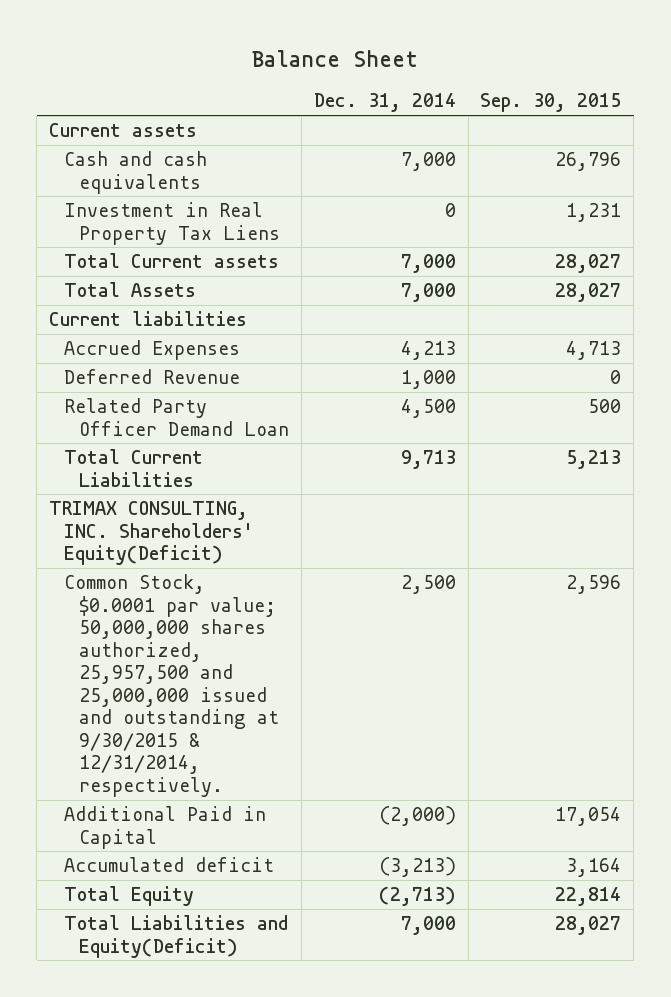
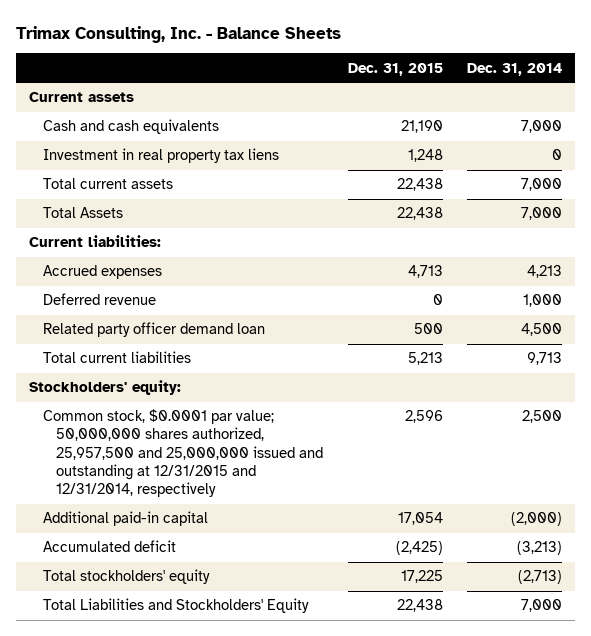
[252,49,419,67] Balance Sheet -> [16,25,342,43] Trimax Consulting, Inc. - Balance Sheets
[480,93,622,113] Sep. 30, 2015 -> none
none -> [347,62,443,76] Dec. 31, 2015
[64,202,281,245] Investment in Real Property Tax Liens -> [42,148,279,164] Investment in real property tax liens
[64,253,280,269] Total Current assets -> [42,178,173,190] Total current assets
[49,311,248,327] Current liabilities -> [28,235,161,248] Current liabilities:
[64,340,241,361] Accrued Expenses -> [42,265,162,280] Accrued expenses
[64,369,241,385] Deferred Revenue -> [42,293,156,306] Deferred revenue
[64,398,290,436] Related Party Officer Demand Loan -> [42,322,265,338] Related party officer demand loan
[64,449,204,487] Total Current Liabilities -> [42,351,191,364] Total current liabilities
[49,501,254,566] TRIMAX CONSULTING, INC. Shareholders' Equity(Deficit) -> [28,380,181,396] Stockholders' equity:
[64,574,280,797] Common Stock, $0.0001 par value; 50,000,000 shares authorized, 25,957,500 and 25,000,000 issued and outstanding at 9/30/2015 & 12/31/2014, respectively. -> [42,409,324,498] Common stock, $0.0001 par value; 50,000,000 shares authorized, 25,957,500 and 25,000,000 issued and outstanding at 12/31/2015 and 12/31/2014, respectively
[64,806,267,849] Additional Paid in Capital -> [42,511,208,527] Additional paid-in capital
[64,886,195,907] Total Equity -> [42,569,210,585] Total stockholders' equity
[64,915,289,958] Total Liabilities and Equity(Deficit) -> [42,598,309,614] Total Liabilities and Stockholders' Equity

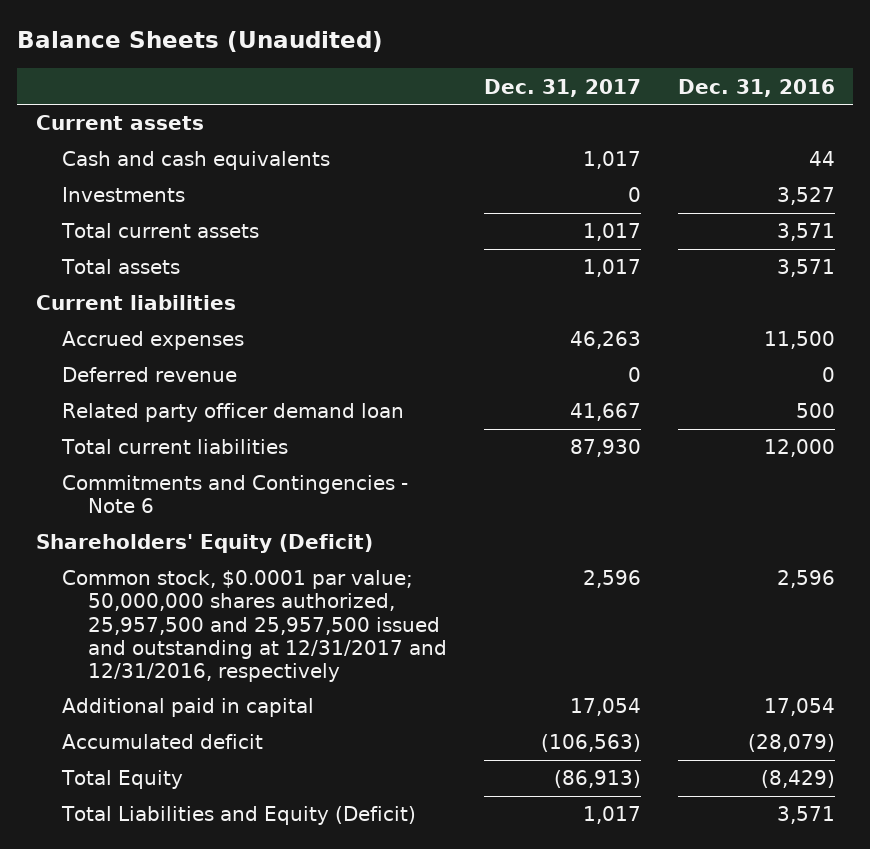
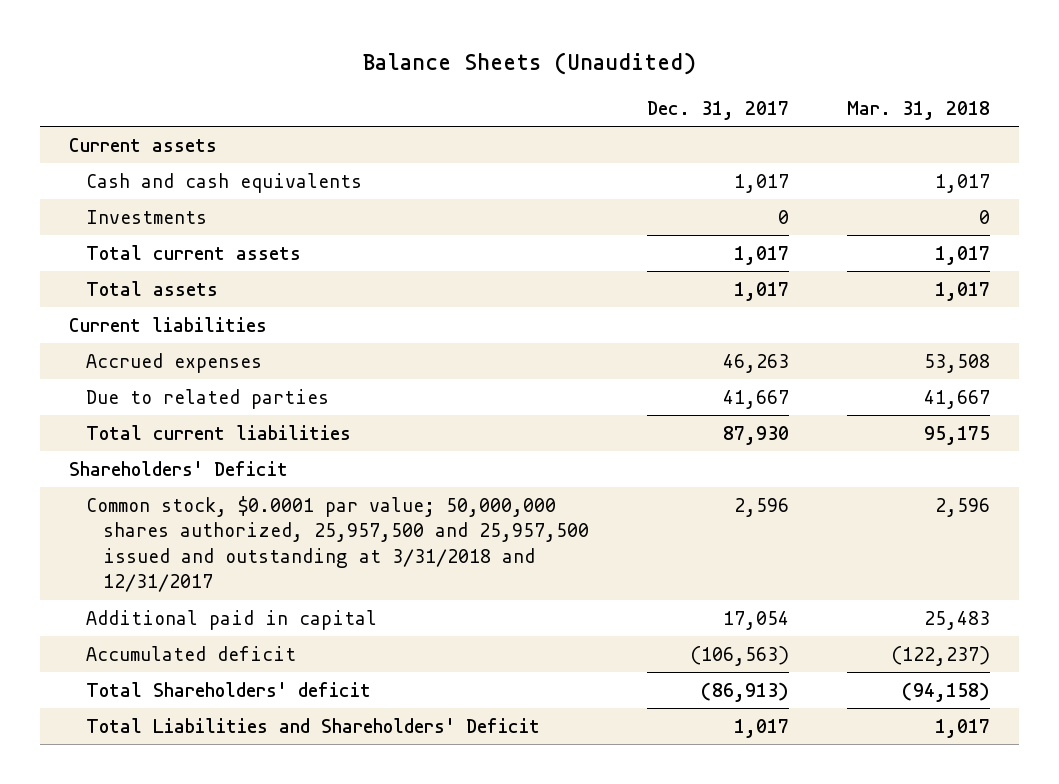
[677,78,835,97] Dec. 31, 2016 -> none
none -> [847,100,991,120] Mar. 31, 2018
[61,367,237,383] Deferred revenue -> none
[61,403,404,423] Related party officer demand loan -> [85,388,329,409] Due to related parties
[61,475,408,514] Commitments and Contingencies - Note 6 -> none
[35,534,373,554] Shareholders' Equity (Deficit) -> [68,460,288,476] Shareholders' Deficit
[61,570,447,682] Common stock, $0.0001 par value; 50,000,000 shares authorized, 25,957,500 and 25,957,500 issued and outstanding at 12/31/2017 and 12/31/2016, respectively -> [85,495,589,593] Common stock, $0.0001 par value; 50,000,000 shares authorized, 25,957,500 and 25,957,500 issued and outstanding at 3/31/2018 and 12/31/2017
[60,770,183,790] Total Equity -> [85,681,371,697] Total Shareholders' deficit
[60,806,416,826] Total Liabilities and Equity (Deficit) -> [85,717,540,733] Total Liabilities and Shareholders' Deficit

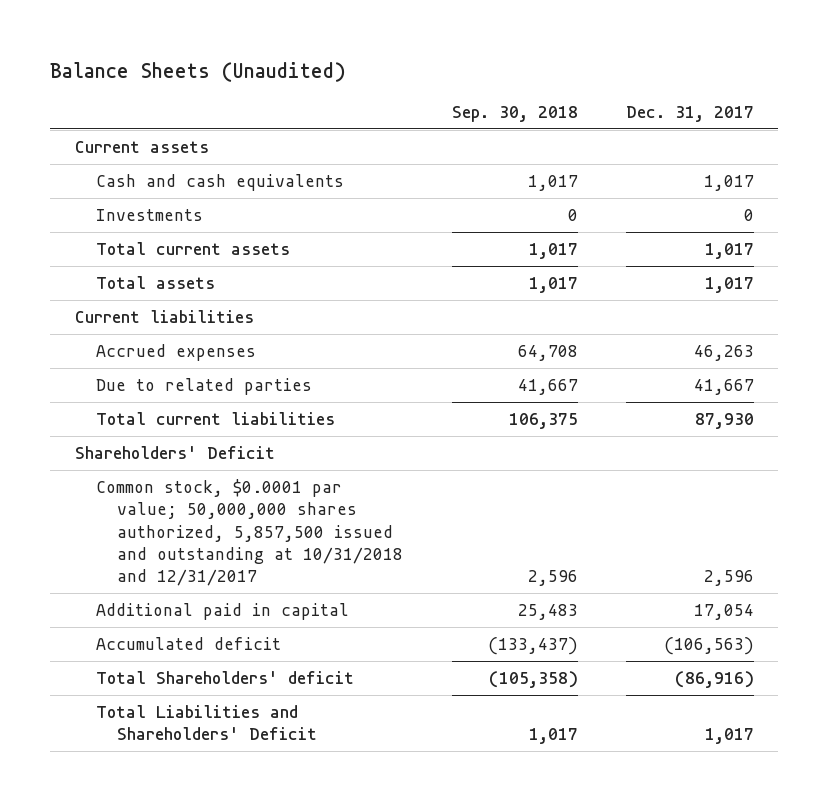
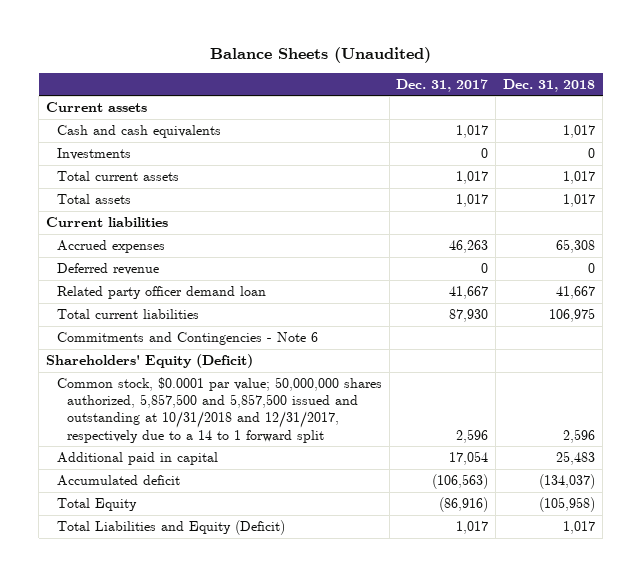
[451,106,578,123] Sep. 30, 2018 -> none
none -> [503,78,596,92] Dec. 31, 2018
none -> [56,262,159,275] Deferred revenue
[95,377,312,395] Due to related parties -> [56,285,266,299] Related party officer demand loan
none -> [56,331,318,345] Commitments and Contingencies - Note 6
[74,445,275,459] Shareholders' Deficit -> [46,353,254,368] Shareholders' Equity (Deficit)
[95,478,403,587] Common stock, $0.0001 par value; 50,000,000 shares authorized, 5,857,500 issued and outstanding at 10/31/2018 and 12/31/2017 -> [56,376,382,443] Common stock, $0.0001 par value; 50,000,000 shares authorized, 5,857,500 and 5,857,500 issued and outstanding at 10/31/2018 and 12/31/2017, respectively due to a 14 to 1 forward split
[95,670,354,684] Total Shareholders' deficit -> [56,497,137,511] Total Equity
[95,704,317,741] Total Liabilities and Shareholders' Deficit -> [56,519,285,535] Total Liabilities and Equity (Deficit)

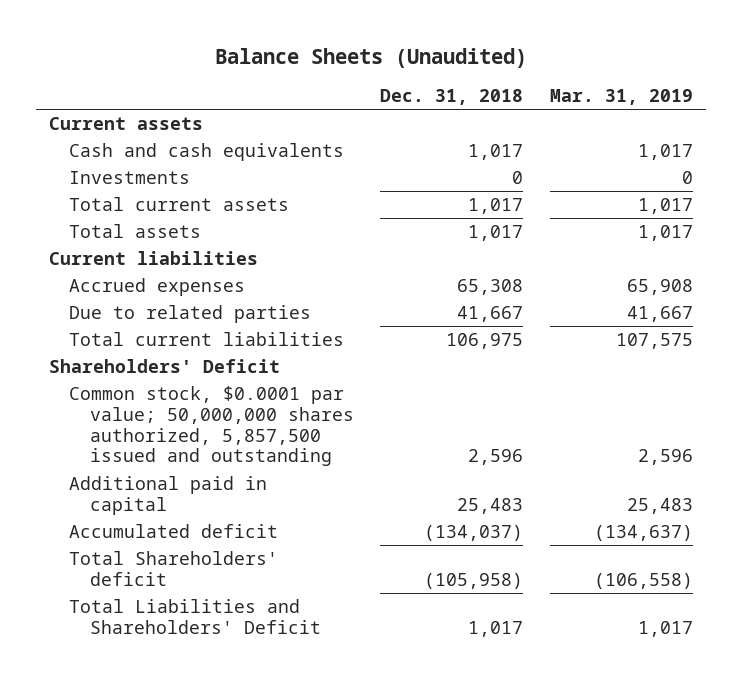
[396,78,489,92] Dec. 31, 2017 -> none
none -> [549,88,693,105] Mar. 31, 2019
[56,262,159,275] Deferred revenue -> none
[56,285,266,299] Related party officer demand loan -> [69,305,312,324] Due to related parties
[56,331,318,345] Commitments and Contingencies - Note 6 -> none
[46,353,254,368] Shareholders' Equity (Deficit) -> [49,359,281,374] Shareholders' Deficit
[56,376,382,443] Common stock, $0.0001 par value; 50,000,000 shares authorized, 5,857,500 and 5,857,500 issued and outstanding at 10/31/2018 and 12/31/2017, respectively due to a 14 to 1 forward split -> [69,386,354,467] Common stock, $0.0001 par value; 50,000,000 shares authorized, 5,857,500 issued and outstanding
[56,497,137,511] Total Equity -> [69,551,279,586] Total Shareholders' deficit
[56,519,285,535] Total Liabilities and Equity (Deficit) -> [69,599,321,634] Total Liabilities and Shareholders' Deficit

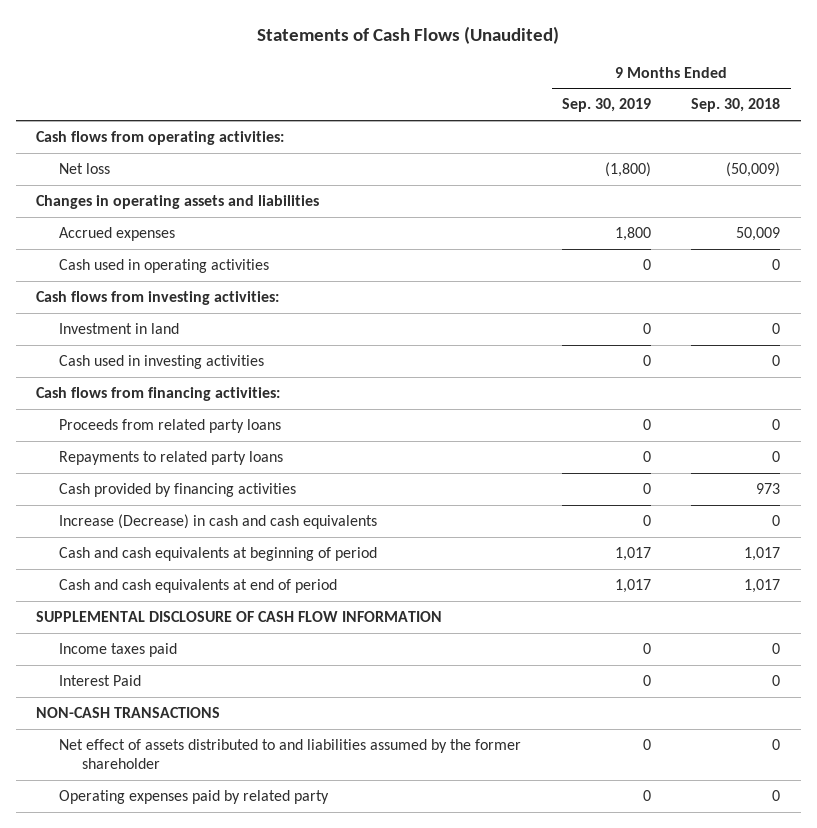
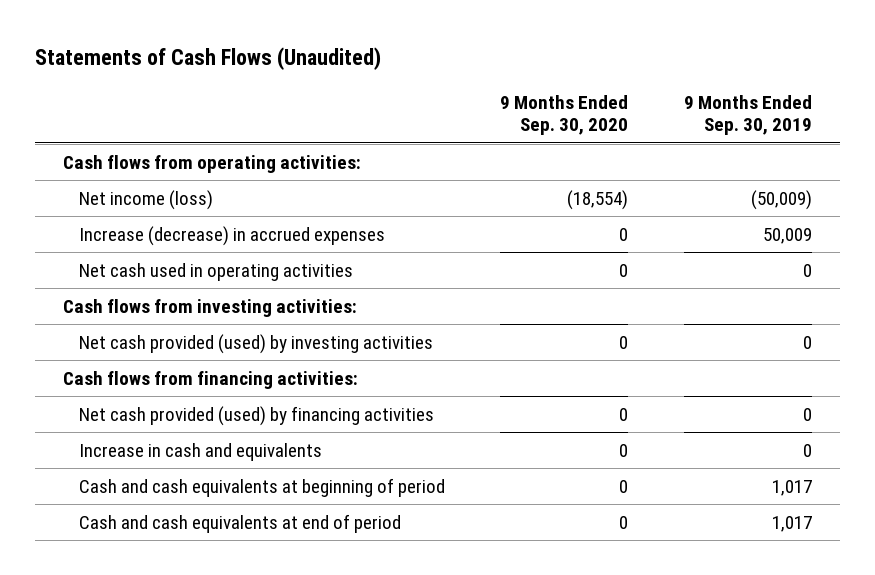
[691,98,781,113] Sep. 30, 2018 -> none
none -> [500,95,629,136] 9 Months Ended Sep. 30, 2020
[36,195,320,210] Changes in operating assets and liabilities -> none
[59,163,111,175] Net loss -> [78,189,213,210] Net income (loss)
[604,162,651,178] (1,800) -> [751,189,813,210] (50,009)
[59,227,176,242] Accrued expenses -> [78,225,385,246] Increase (decrease) in accrued expenses
[614,227,651,242] 1,800 -> [763,227,813,244] 50,009
[59,259,270,274] Cash used in operating activities -> [78,262,353,281] Net cash used in operating activities
[59,323,180,335] Investment in land -> none
[59,355,265,370] Cash used in investing activities -> [78,333,433,354] Net cash provided (used) by investing activities
[59,419,282,434] Proceeds from related party loans -> none
[59,451,284,466] Repayments to related party loans -> none
[59,483,297,498] Cash provided by financing activities -> [78,405,434,426] Net cash provided (used) by financing activities
[59,514,378,530] Increase (Decrease) in cash and cash equivalents -> [78,442,322,461] Increase in cash and equivalents
[36,611,443,623] SUPPLEMENTAL DISCLOSURE OF CASH FLOW INFORMATION -> none
[59,643,178,658] Income taxes paid -> none
[59,675,142,687] Interest Paid -> none
[36,707,221,719] NON-CASH TRANSACTIONS -> none
[59,739,522,770] Net effect of assets distributed to and liabilities assumed by the former shareholder -> none
[59,790,330,805] Operating expenses paid by related party -> none

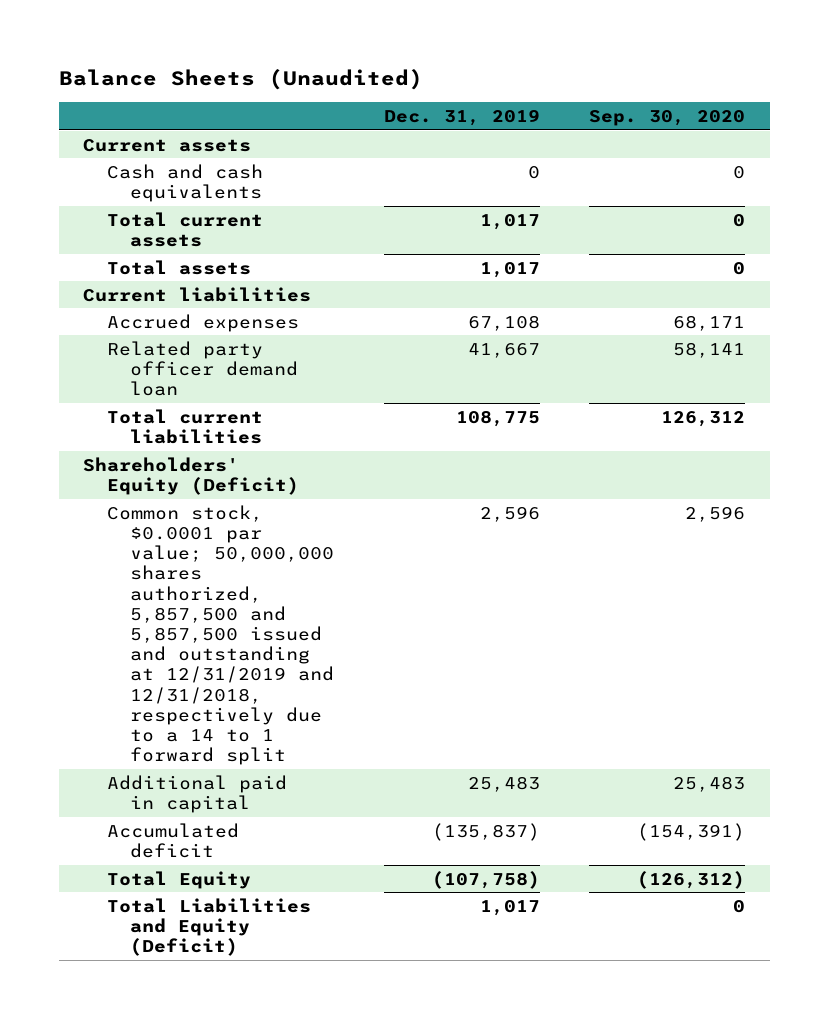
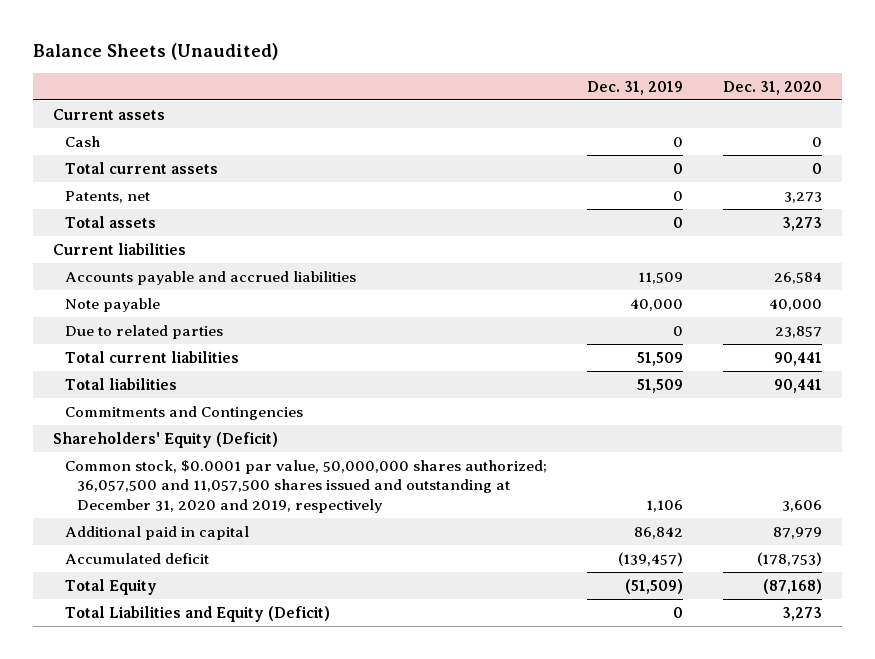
[589,110,746,127] Sep. 30, 2020 -> none
none -> [723,80,823,95] Dec. 31, 2020
[106,163,263,202] Cash and cash equivalents -> [65,135,101,147] Cash
[479,213,540,230] 1,017 -> [673,162,684,174] 0
none -> [65,190,151,203] Patents, net
[479,261,540,278] 1,017 -> [673,216,684,228] 0
[106,313,299,332] Accrued expenses -> none
[106,340,299,397] Related party officer demand loan -> none
none -> [65,270,357,285] Accounts payable and accrued liabilities
none -> [65,297,161,312] Note payable
none -> [65,324,224,339] Due to related parties
[455,409,540,427] 108,775 -> [637,351,684,366] 51,509
none -> [65,377,178,390] Total liabilities
none -> [65,405,304,420] Commitments and Contingencies
[106,504,335,766] Common stock, $0.0001 par value; 50,000,000 shares authorized, 5,857,500 and 5,857,500 issued and outstanding at 12/31/2019 and 12/31/2018, respectively due to a 14 to 1 forward split -> [65,459,548,513] Common stock, $0.0001 par value, 50,000,000 shares authorized; 36,057,500 and 11,057,500 shares issued and outstanding at December 31, 2020 and 2019, respectively
[479,505,540,522] 2,596 -> [646,499,684,512] 1,106
[467,775,540,792] 25,483 -> [634,526,684,539] 86,842
[431,822,540,841] (135,837) -> [618,551,684,566] (139,457)
[431,870,540,889] (107,758) -> [625,578,684,594] (51,509)
[479,899,540,916] 1,017 -> [673,606,684,618] 0

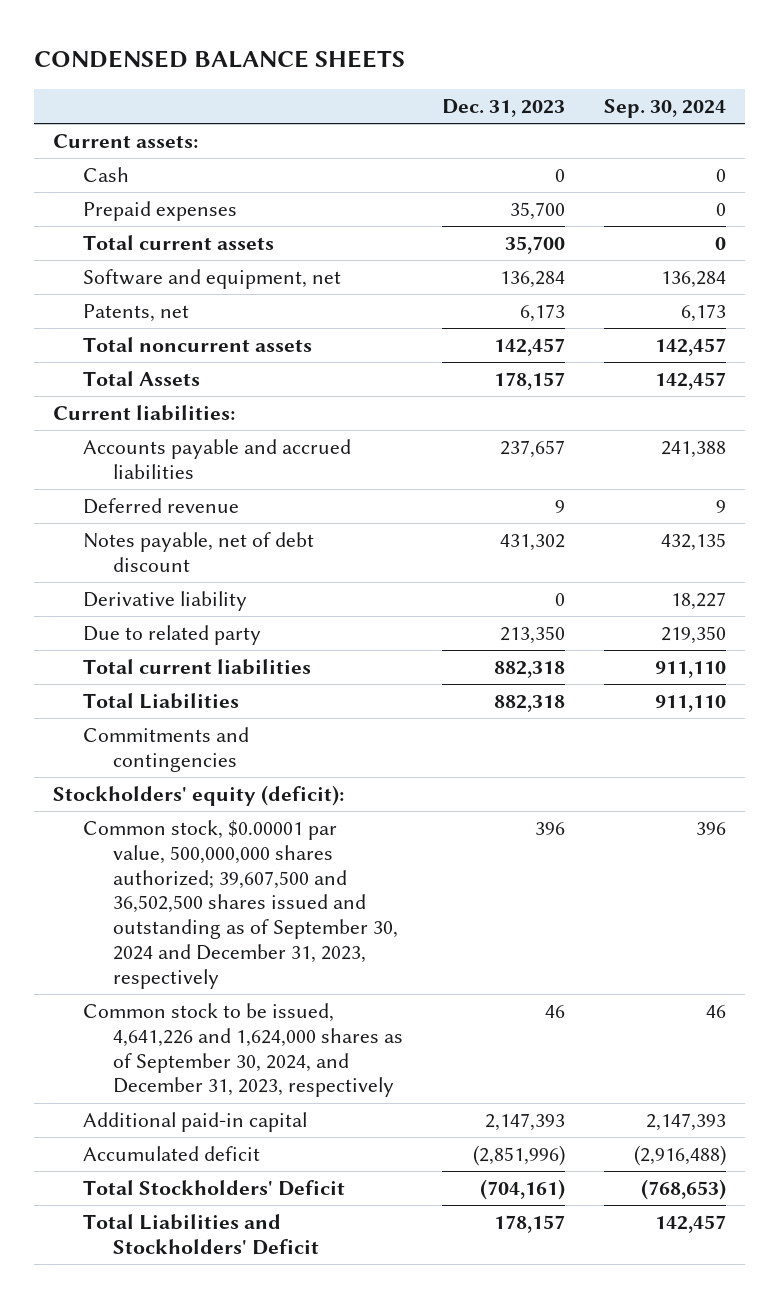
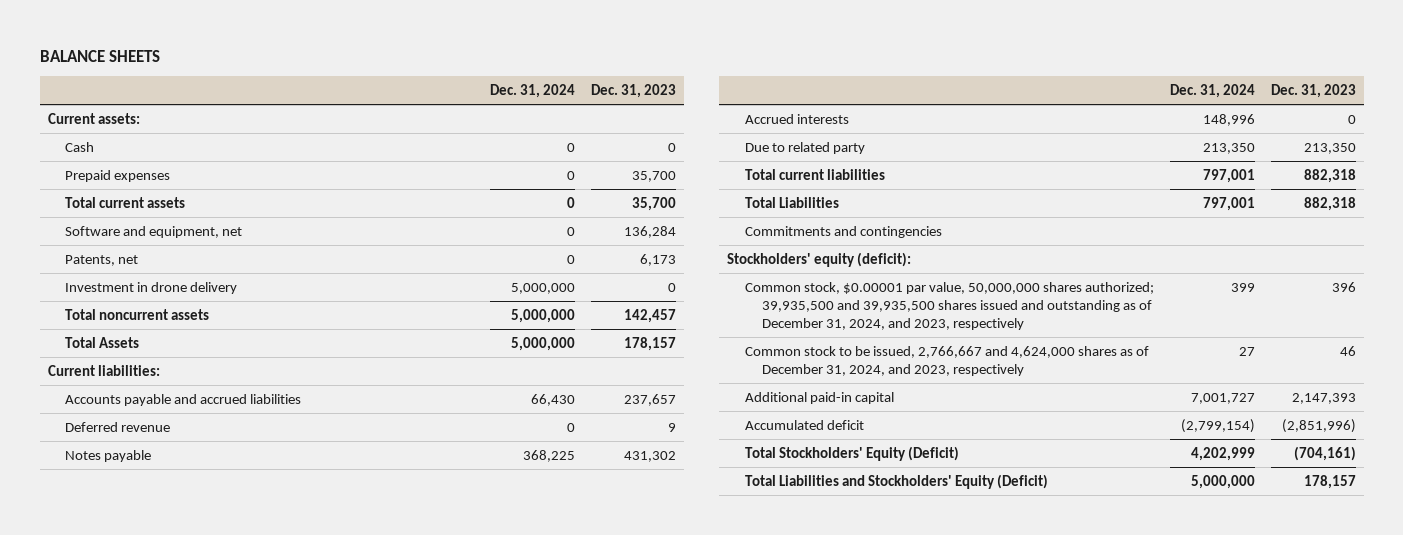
[34,50,406,69] CONDENSED BALANCE SHEETS -> [39,49,160,62] BALANCE SHEETS
[603,98,726,118] Sep. 30, 2024 -> none
none -> [489,83,575,98] Dec. 31, 2024
none -> [64,281,237,294] Investment in drone delivery
[83,591,248,612] Derivative liability -> none
[83,532,315,572] Notes payable, net of debt discount -> [64,449,151,462] Notes payable
none -> [744,113,849,124] Accrued interests
[83,820,399,989] Common stock, $0.00001 par value, 500,000,000 shares authorized; 39,607,500 and 36,502,500 shares issued and outstanding as of September 30, 2024 and December 31, 2023, respectively -> [744,281,1154,331] Common stock, $0.00001 par value, 50,000,000 shares authorized; 39,935,500 and 39,935,500 shares issued and outstanding as of December 31, 2024, and 2023, respectively
[83,1003,404,1098] Common stock to be issued, 4,641,226 and 1,624,000 shares as of September 30, 2024, and December 31, 2023, respectively -> [744,345,1149,376] Common stock to be issued, 2,766,667 and 4,624,000 shares as of December 31, 2024, and 2023, respectively
[83,1180,346,1197] Total Stockholders' Deficit -> [744,445,959,461] Total Stockholders' Equity (Deficit)
[83,1214,320,1255] Total Liabilities and Stockholders' Deficit -> [744,473,1048,489] Total Liabilities and Stockholders' Equity (Deficit)

